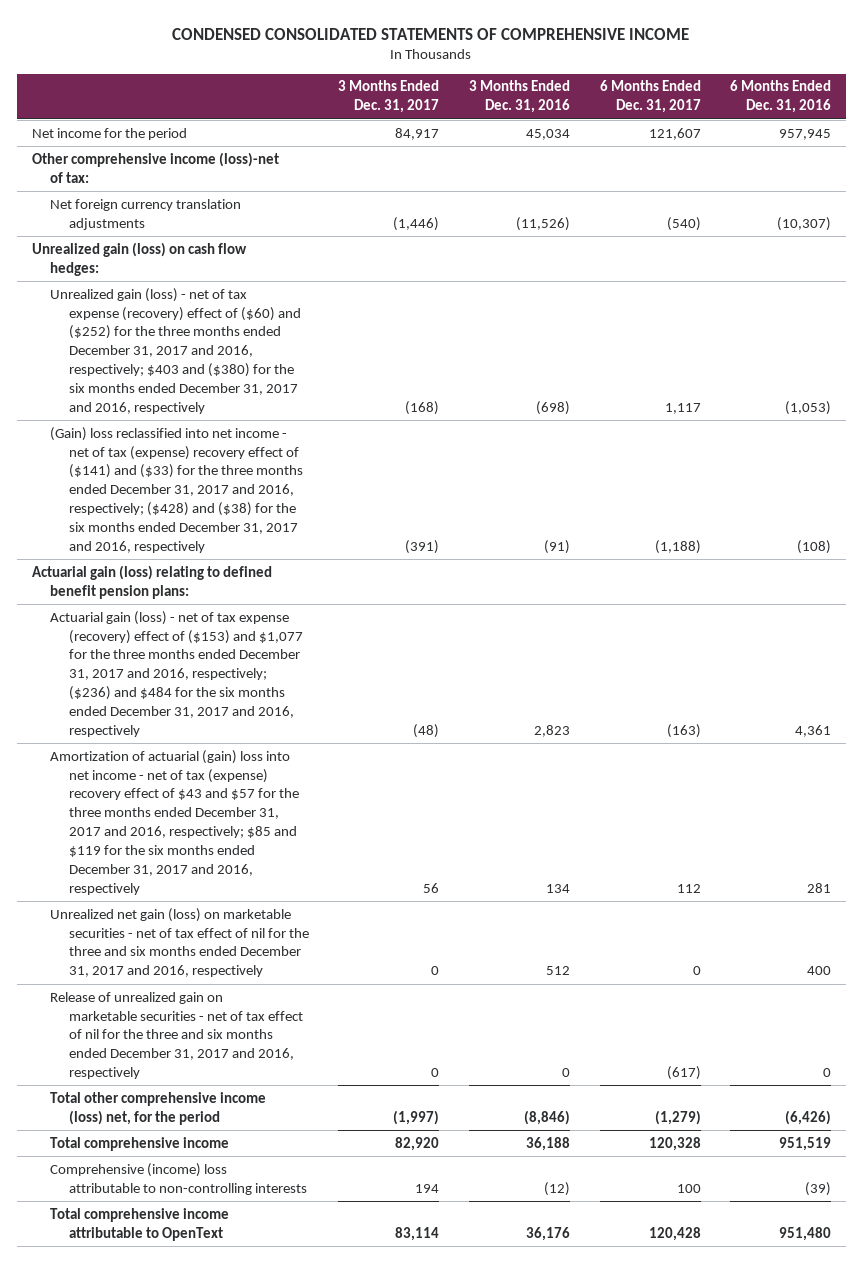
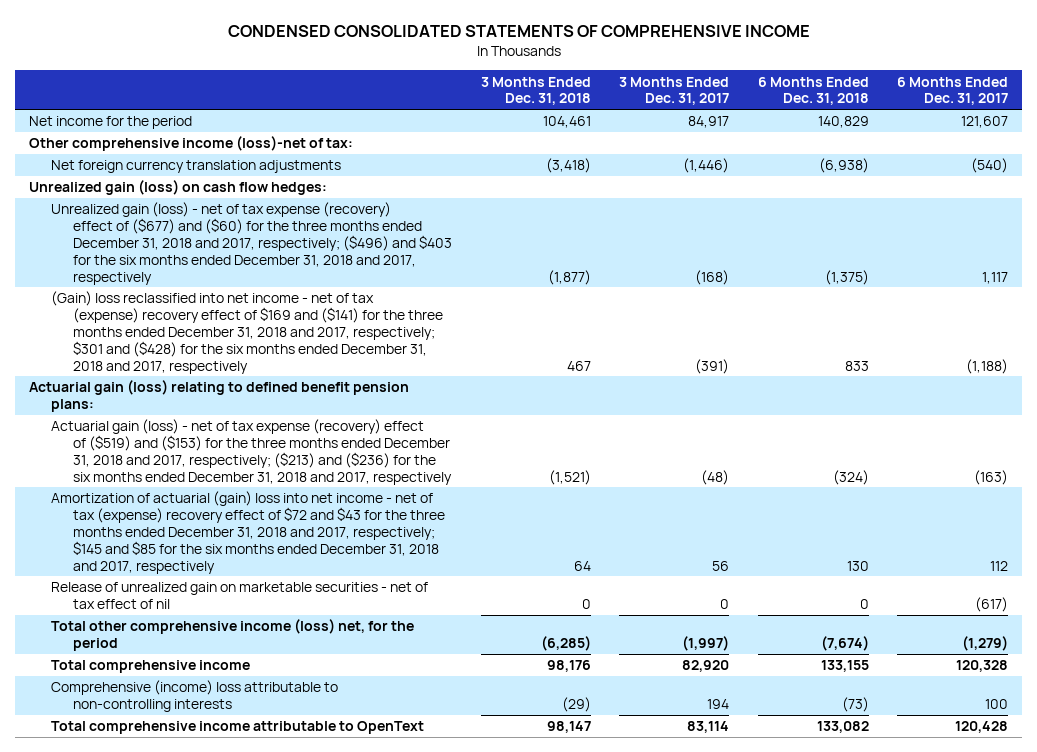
[468,80,570,114] 3 Months Ended Dec. 31, 2016 -> none
[730,80,832,114] 6 Months Ended Dec. 31, 2016 -> none
none -> [480,76,591,106] 3 Months Ended Dec. 31, 2018
none -> [757,76,869,106] 6 Months Ended Dec. 31, 2018
[50,287,301,415] Unrealized gain (loss) - net of tax expense (recovery) effect of ($60) and ($252) for the three months ended December 31, 2017 and 2016, respectively; $403 and ($380) for the six months ended December 31, 2017 and 2016, respectively -> [51,202,453,285] Unrealized gain (loss) - net of tax expense (recovery) effect of ($677) and ($60) for the three months ended December 31, 2018 and 2017, respectively; ($496) and $403 for the six months ended December 31, 2018 and 2017, respectively
[50,426,303,554] (Gain) loss reclassified into net income - net of tax (expense) recovery effect of ($141) and ($33) for the three months ended December 31, 2017 and 2016, respectively; ($428) and ($38) for the six months ended December 31, 2017 and 2016, respectively -> [51,291,444,374] (Gain) loss reclassified into net income - net of tax (expense) recovery effect of $169 and ($141) for the three months ended December 31, 2018 and 2017, respectively; $301 and ($428) for the six months ended December 31, 2018 and 2017, respectively
[50,907,309,978] Unrealized net gain (loss) on marketable securities - net of tax effect of nil for the three and six months ended December 31, 2017 and 2016, respectively -> none
[50,610,303,738] Actuarial gain (loss) - net of tax expense (recovery) effect of ($153) and $1,077 for the three months ended December 31, 2017 and 2016, respectively; ($236) and $484 for the six months ended December 31, 2017 and 2016, respectively -> [51,419,453,485] Actuarial gain (loss) - net of tax expense (recovery) effect of ($519) and ($153) for the three months ended December 31, 2018 and 2017, respectively; ($213) and ($236) for the six months ended December 31, 2018 and 2017, respectively
[50,749,299,896] Amortization of actuarial (gain) loss into net income - net of tax (expense) recovery effect of $43 and $57 for the three months ended December 31, 2017 and 2016, respectively; $85 and $119 for the six months ended December 31, 2017 and 2016, respectively -> [51,491,446,574] Amortization of actuarial (gain) loss into net income - net of tax (expense) recovery effect of $72 and $43 for the three months ended December 31, 2018 and 2017, respectively; $145 and $85 for the six months ended December 31, 2018 and 2017, respectively
[50,991,303,1080] Release of unrealized gain on marketable securities - net of tax effect of nil for the three and six months ended December 31, 2017 and 2016, respectively -> [51,582,429,609] Release of unrealized gain on marketable securities - net of tax effect of nil

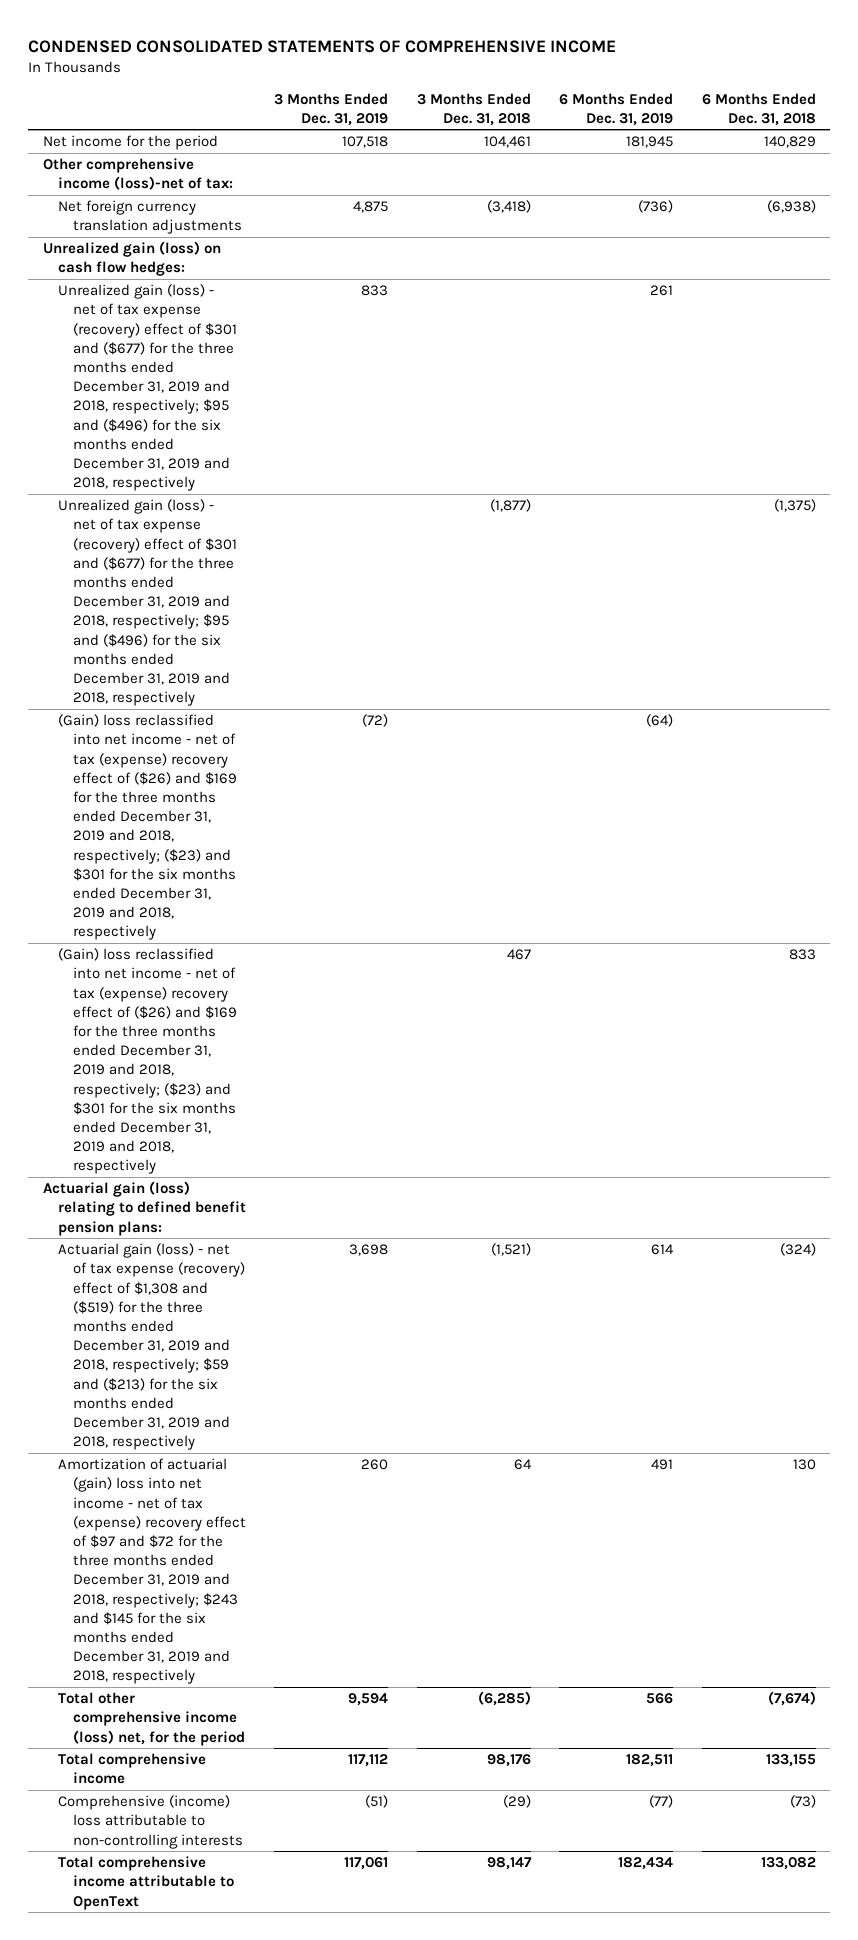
[619,76,730,106] 3 Months Ended Dec. 31, 2017 -> none
[896,76,1008,106] 6 Months Ended Dec. 31, 2017 -> none
none -> [274,92,389,126] 3 Months Ended Dec. 31, 2019
none -> [559,92,674,126] 6 Months Ended Dec. 31, 2019
none -> [57,284,238,492] Unrealized gain (loss) - net of tax expense (recovery) effect of $301 and ($677) for the three months ended December 31, 2019 and 2018, respectively; $95 and ($496) for the six months ended December 31, 2019 and 2018, respectively
[51,202,453,285] Unrealized gain (loss) - net of tax expense (recovery) effect of ($677) and ($60) for the three months ended December 31, 2018 and 2017, respectively; ($496) and $403 for the six months ended December 31, 2018 and 2017, respectively -> [57,499,238,707] Unrealized gain (loss) - net of tax expense (recovery) effect of $301 and ($677) for the three months ended December 31, 2019 and 2018, respectively; $95 and ($496) for the six months ended December 31, 2019 and 2018, respectively
none -> [57,714,238,941] (Gain) loss reclassified into net income - net of tax (expense) recovery effect of ($26) and $169 for the three months ended December 31, 2019 and 2018, respectively; ($23) and $301 for the six months ended December 31, 2019 and 2018, respectively
[51,291,444,374] (Gain) loss reclassified into net income - net of tax (expense) recovery effect of $169 and ($141) for the three months ended December 31, 2018 and 2017, respectively; $301 and ($428) for the six months ended December 31, 2018 and 2017, respectively -> [57,948,238,1175] (Gain) loss reclassified into net income - net of tax (expense) recovery effect of ($26) and $169 for the three months ended December 31, 2019 and 2018, respectively; ($23) and $301 for the six months ended December 31, 2019 and 2018, respectively
[51,582,429,609] Release of unrealized gain on marketable securities - net of tax effect of nil -> none
[51,419,453,485] Actuarial gain (loss) - net of tax expense (recovery) effect of ($519) and ($153) for the three months ended December 31, 2018 and 2017, respectively; ($213) and ($236) for the six months ended December 31, 2018 and 2017, respectively -> [57,1243,246,1451] Actuarial gain (loss) - net of tax expense (recovery) effect of $1,308 and ($519) for the three months ended December 31, 2019 and 2018, respectively; $59 and ($213) for the six months ended December 31, 2019 and 2018, respectively
[51,491,446,574] Amortization of actuarial (gain) loss into net income - net of tax (expense) recovery effect of $72 and $43 for the three months ended December 31, 2018 and 2017, respectively; $145 and $85 for the six months ended December 31, 2018 and 2017, respectively -> [57,1458,247,1685] Amortization of actuarial (gain) loss into net income - net of tax (expense) recovery effect of $97 and $72 for the three months ended December 31, 2019 and 2018, respectively; $243 and $145 for the six months ended December 31, 2019 and 2018, respectively

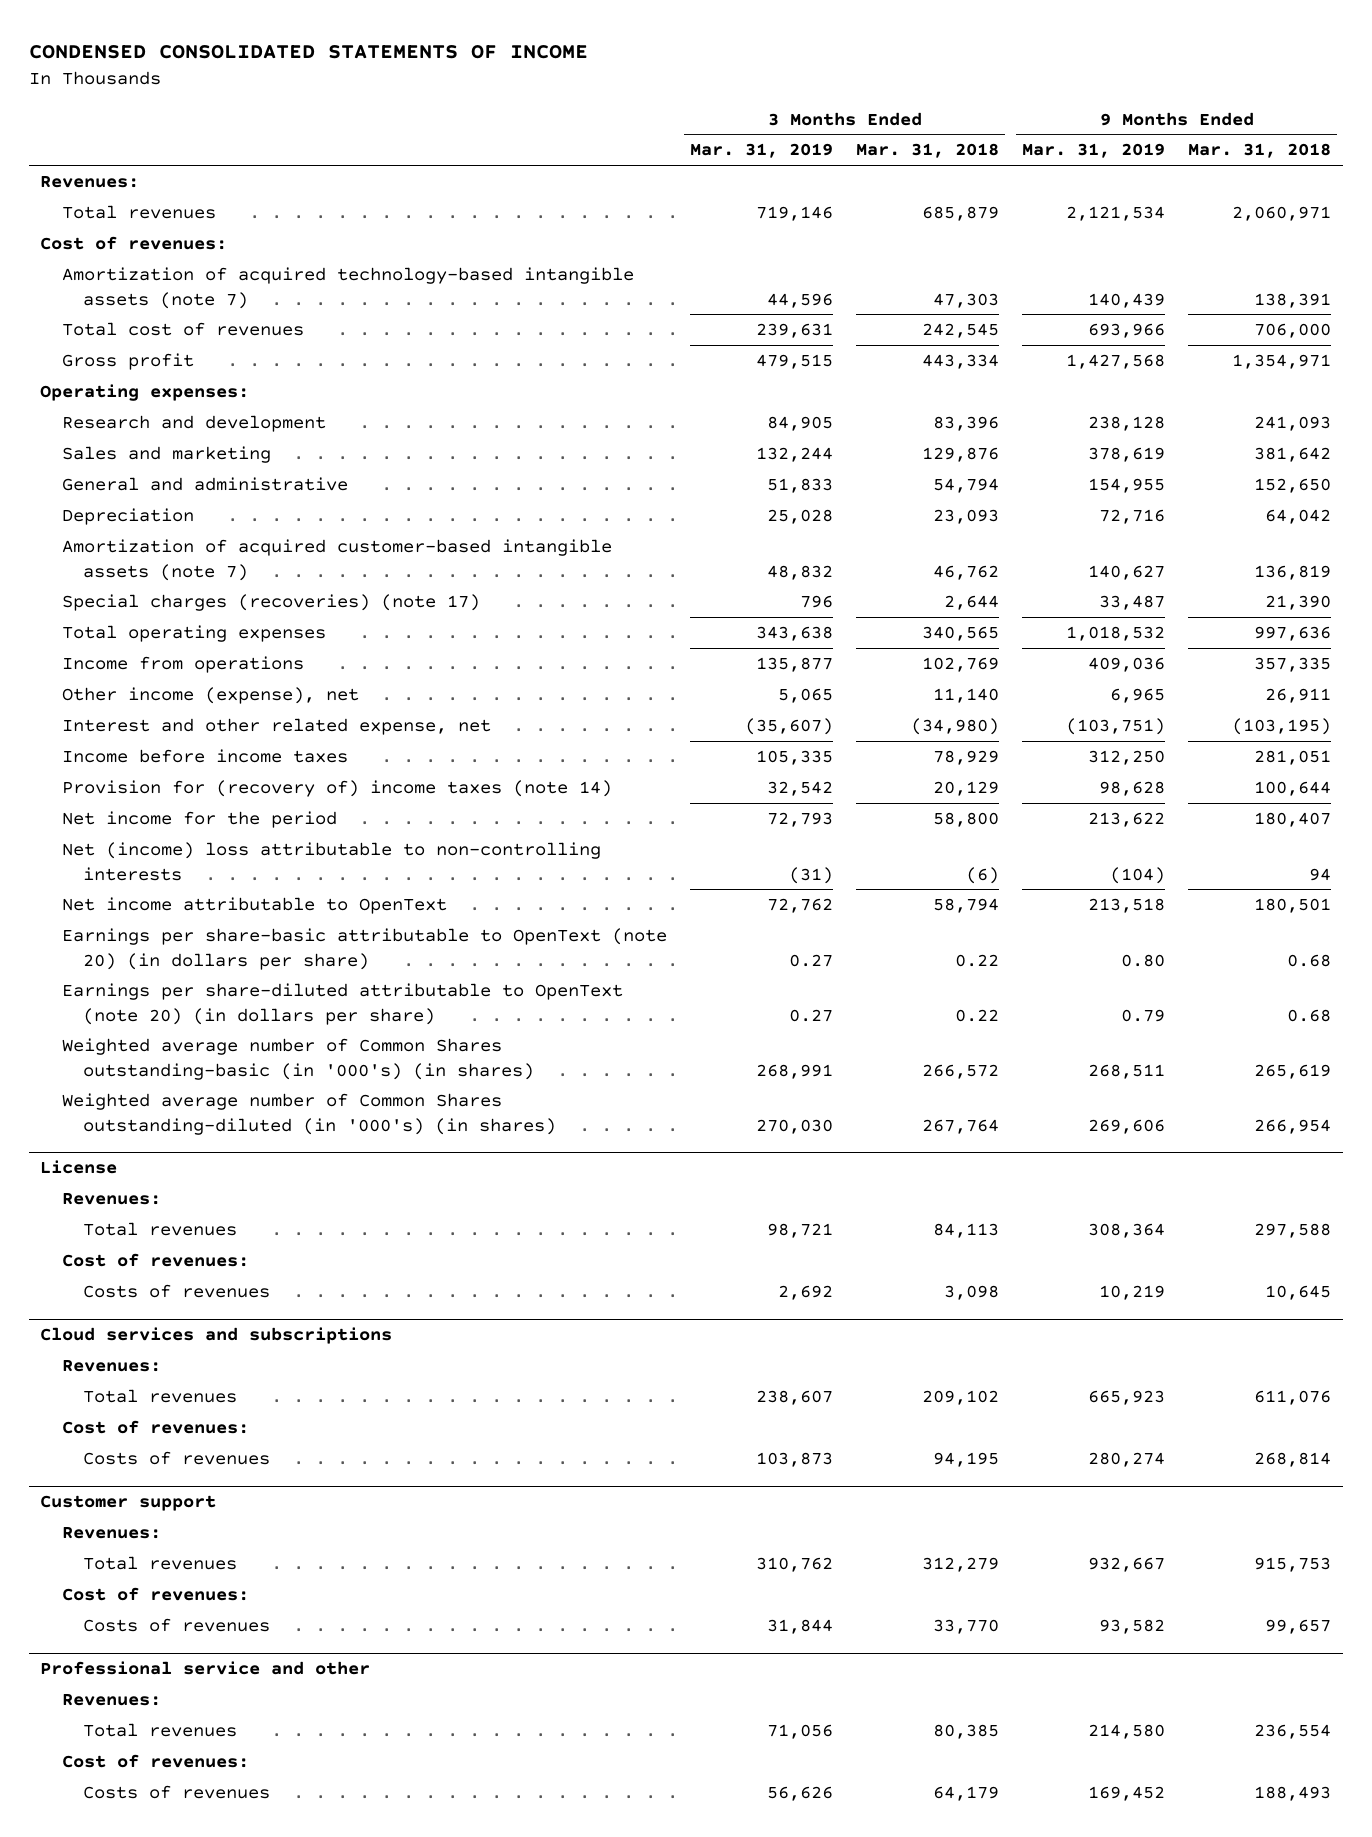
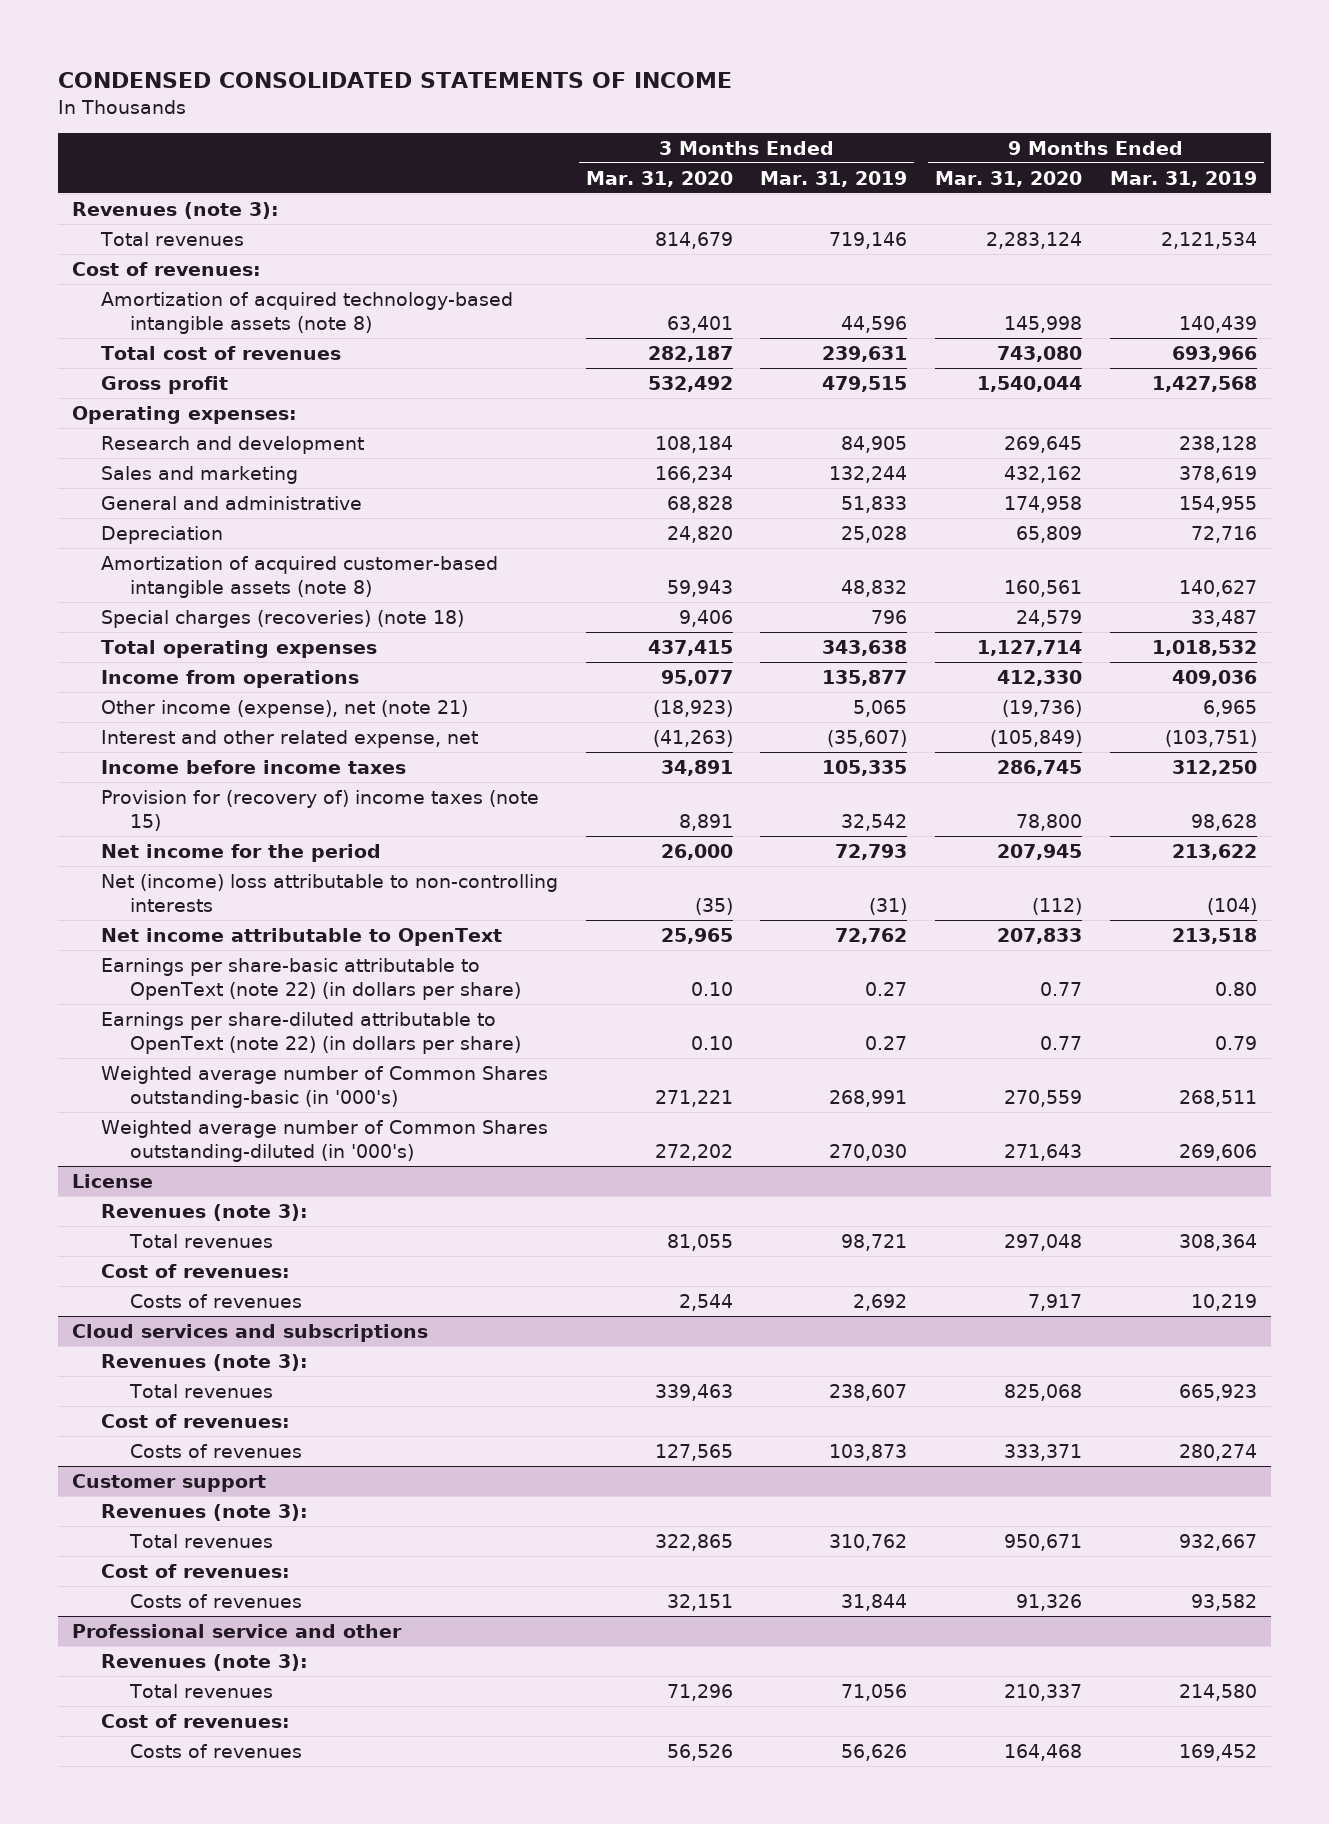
[856,143,1000,159] Mar. 31, 2018 -> none
[1188,143,1332,159] Mar. 31, 2018 -> none
none -> [585,170,733,187] Mar. 31, 2020
none -> [935,170,1083,187] Mar. 31, 2020
[40,176,140,189] Revenues: -> [71,202,279,220] Revenues (note 3):
[61,267,634,309] Amortization of acquired technology-based intangible assets (note 7) -> [100,292,513,335] Amortization of acquired technology-based intangible assets (note 8)
[61,539,612,581] Amortization of acquired customer-based intangible assets (note 7) -> [100,556,498,599] Amortization of acquired customer-based intangible assets (note 8)
[61,594,480,612] Special charges (recoveries) (note 17) -> [100,610,464,629] Special charges (recoveries) (note 18)
[61,687,359,705] Other income (expense), net -> [100,700,468,719] Other income (expense), net (note 21)
[61,780,612,798] Provision for (recovery of) income taxes (note 14) -> [100,790,539,832] Provision for (recovery of) income taxes (note 15)
[61,928,667,970] Earnings per share-basic attributable to OpenText (note 20) (in dollars per share) -> [100,958,521,1001] Earnings per share-basic attributable to OpenText (note 22) (in dollars per share)
[61,983,623,1025] Earnings per share-diluted attributable to OpenText (note 20) (in dollars per share) -> [100,1012,521,1055] Earnings per share-diluted attributable to OpenText (note 22) (in dollars per share)
[61,1038,535,1080] Weighted average number of Common Shares outstanding-basic (in '000's) (in shares) -> [100,1066,548,1109] Weighted average number of Common Shares outstanding-basic (in '000's)
[61,1093,557,1135] Weighted average number of Common Shares outstanding-diluted (in '000's) (in shares) -> [100,1120,548,1163] Weighted average number of Common Shares outstanding-diluted (in '000's)
[61,1193,161,1206] Revenues: -> [100,1204,308,1222] Revenues (note 3):
[61,1360,161,1373] Revenues: -> [100,1354,308,1372] Revenues (note 3):
[61,1527,161,1540] Revenues: -> [100,1504,308,1522] Revenues (note 3):
[61,1694,161,1707] Revenues: -> [100,1654,308,1672] Revenues (note 3):

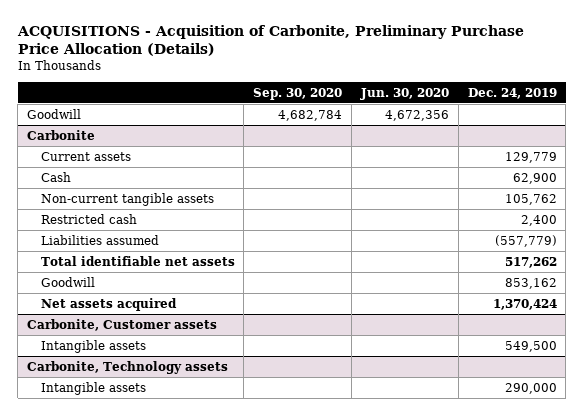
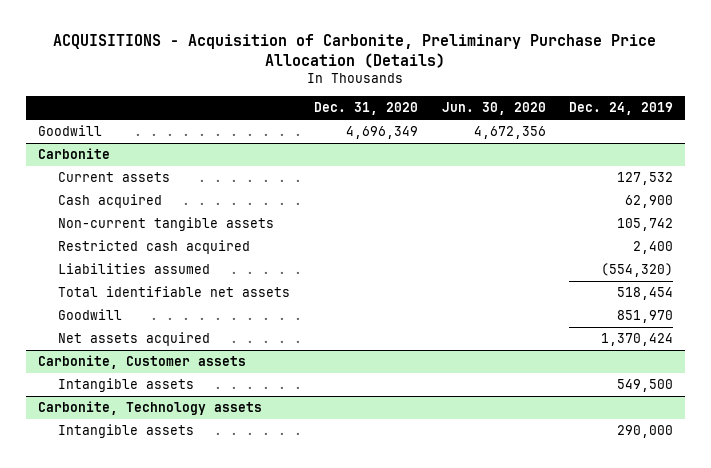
[253,87,343,100] Sep. 30, 2020 -> none
none -> [313,102,418,116] Dec. 31, 2020
[504,151,557,163] 129,779 -> [617,172,674,186] 127,532
[40,171,71,182] Cash -> [58,194,163,209] Cash acquired
[504,193,557,205] 105,762 -> [617,218,674,232] 105,742
[40,213,137,224] Restricted cash -> [58,240,251,255] Restricted cash acquired
[494,234,557,247] (557,779) -> [601,263,674,278] (554,320)
[504,256,557,268] 517,262 -> [617,287,674,301] 518,454
[504,277,557,289] 853,162 -> [617,310,674,324] 851,970

